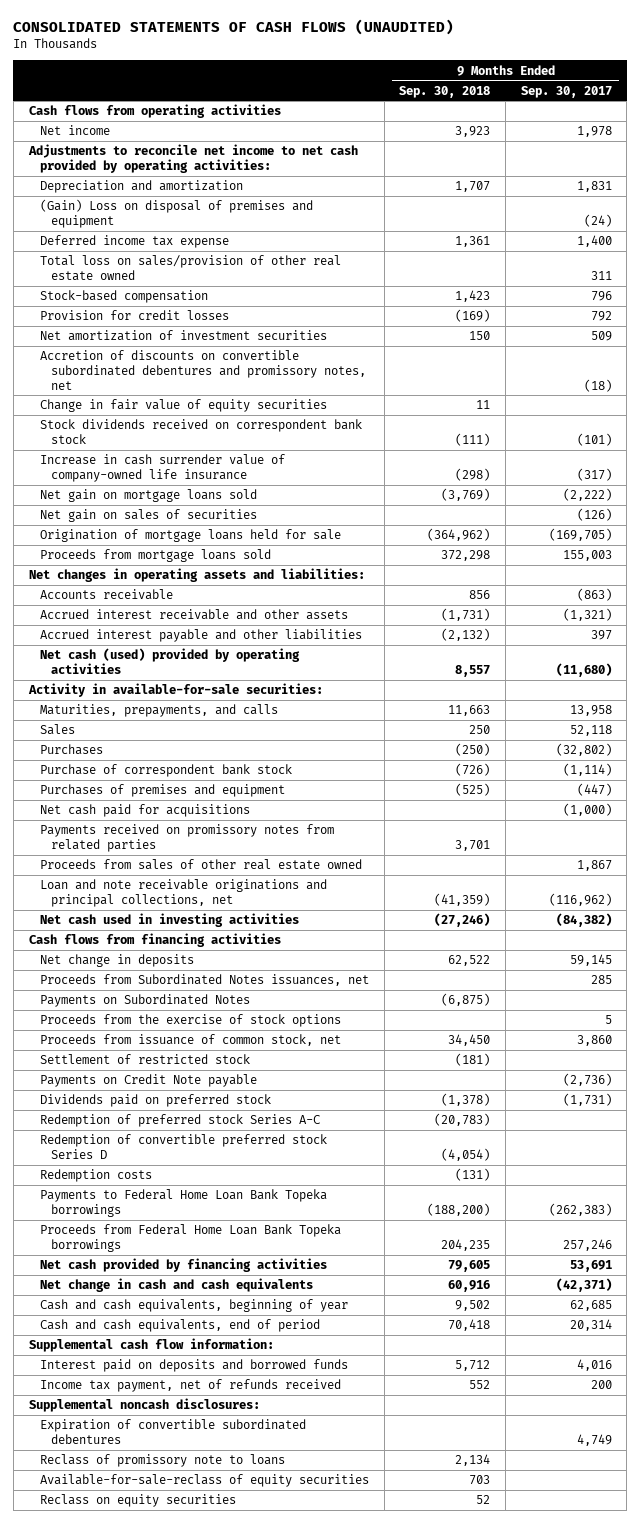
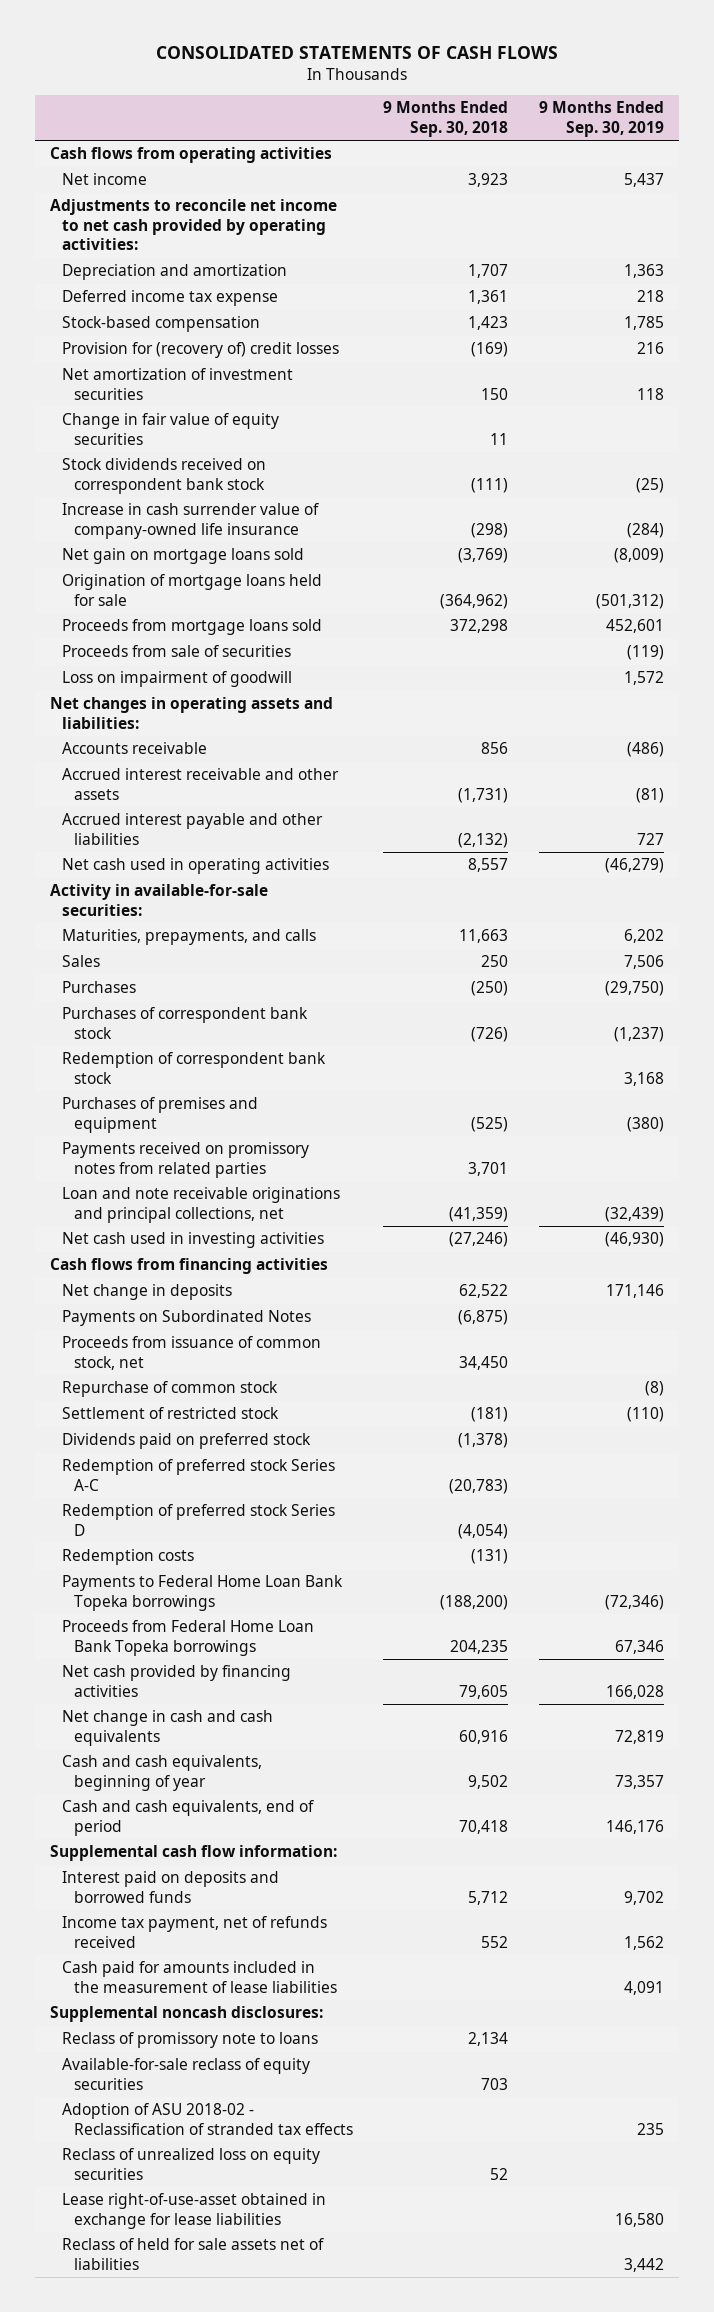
[13,19,455,36] CONSOLIDATED STATEMENTS OF CASH FLOWS (UNAUDITED) -> [156,45,559,59] CONSOLIDATED STATEMENTS OF CASH FLOWS
[520,85,612,98] Sep. 30, 2017 -> none
none -> [538,101,664,137] 9 Months Ended Sep. 30, 2019
[40,199,314,228] (Gain) Loss on disposal of premises and equipment -> none
[40,255,342,281] Total loss on sales/provision of other real estate owned -> none
[40,310,230,321] Provision for credit losses -> [62,342,340,359] Provision for (recovery of) credit losses
[40,350,367,390] Accretion of discounts on convertible subordinated debentures and promissory notes, net -> none
[40,509,258,523] Net gain on sales of securities -> none
none -> [62,645,292,658] Proceeds from sale of securities
none -> [62,671,293,688] Loss on impairment of goodwill
[40,648,301,674] Net cash (used) provided by operating activities -> [62,858,330,875] Net cash used in operating activities
[40,764,293,778] Purchase of correspondent bank stock -> [62,1007,309,1039] Purchases of correspondent bank stock
none -> [62,1052,327,1084] Redemption of correspondent bank stock
[40,804,251,818] Net cash paid for acquisitions -> none
[40,859,363,871] Proceeds from sales of other real estate owned -> none
[40,974,370,987] Proceeds from Subordinated Notes issuances, net -> none
[40,1014,342,1028] Proceeds from the exercise of stock options -> none
none -> [62,1381,279,1398] Repurchase of common stock
[40,1074,258,1088] Payments on Credit Note payable -> none
[40,1134,328,1159] Redemption of convertible preferred stock Series D -> [62,1504,336,1536] Redemption of preferred stock Series D
none -> [62,1961,337,1993] Cash paid for amounts included in the measurement of lease liabilities
[40,1419,307,1444] Expiration of convertible subordinated debentures -> none
[40,1474,370,1488] Available-for-sale-reclass of equity securities -> [62,2058,311,2090] Available-for-sale reclass of equity securities
none -> [62,2103,353,2135] Adoption of ASU 2018-02 - Reclassification of stranded tax effects
[40,1494,237,1508] Reclass on equity securities -> [62,2148,321,2180] Reclass of unrealized loss on equity securities
none -> [62,2193,327,2229] Lease right-of-use-asset obtained in exchange for lease liabilities
none -> [62,2238,325,2270] Reclass of held for sale assets net of liabilities

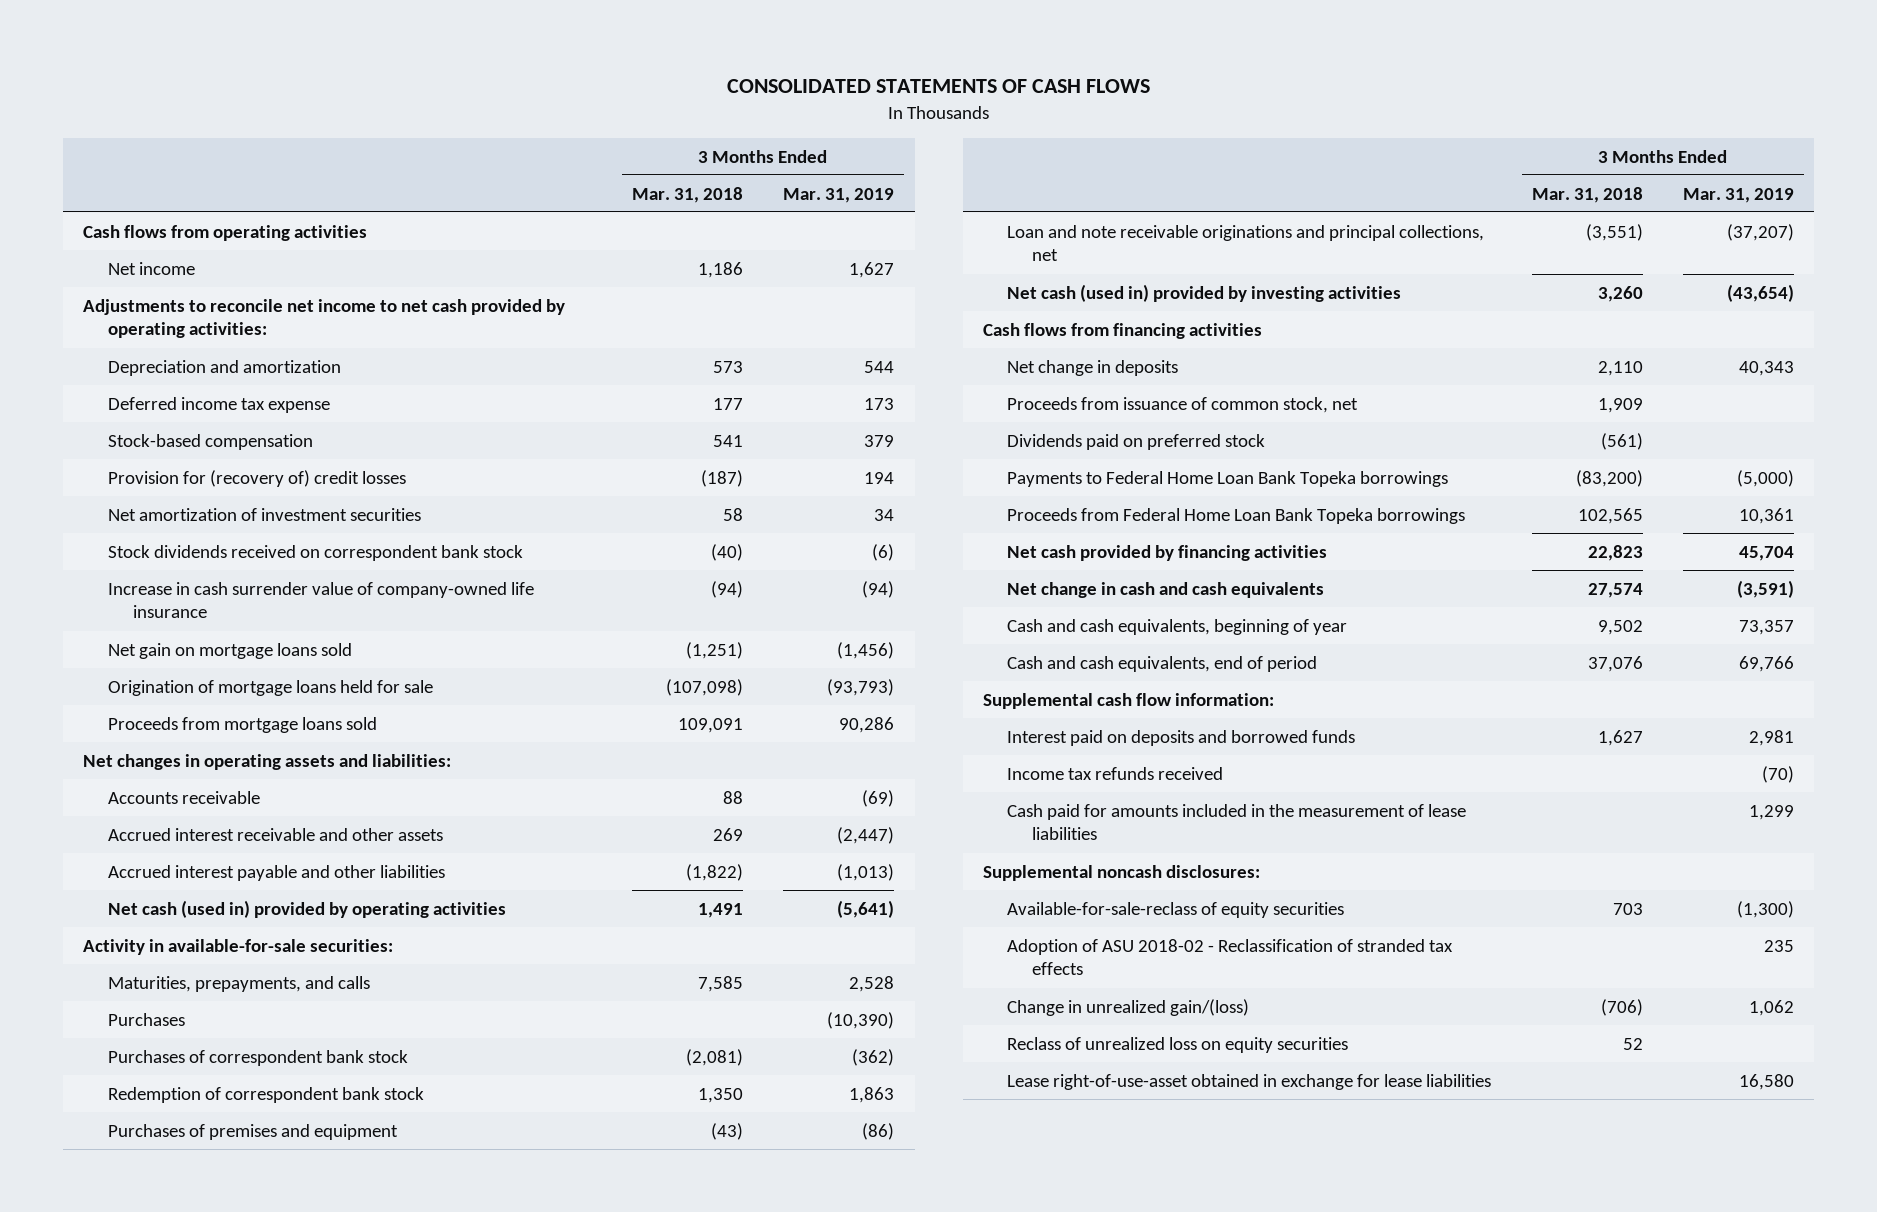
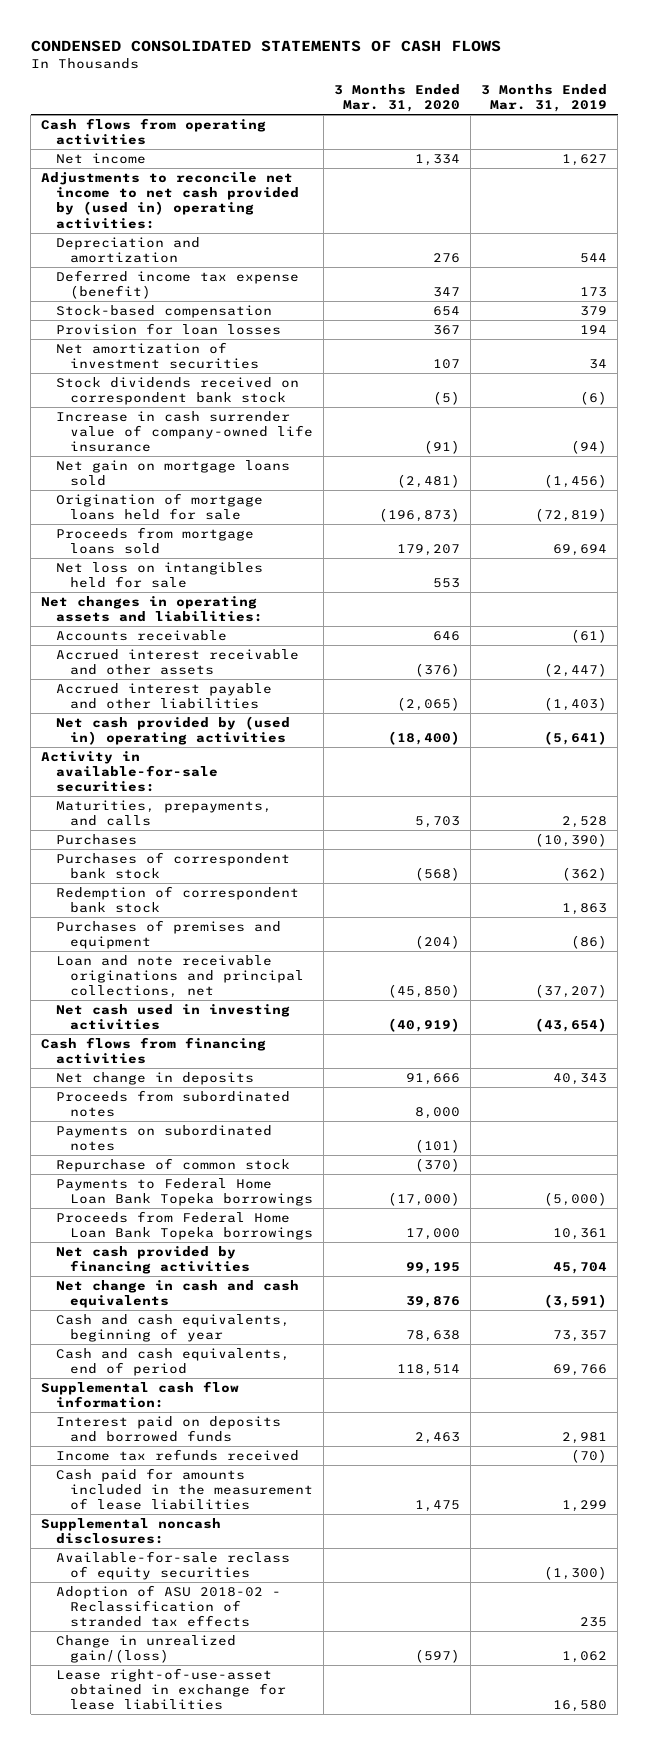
[726,78,1150,93] CONSOLIDATED STATEMENTS OF CASH FLOWS -> [30,39,501,52] CONDENSED CONSOLIDATED STATEMENTS OF CASH FLOWS
[632,186,744,203] Mar. 31, 2018 -> none
none -> [334,84,461,113] 3 Months Ended Mar. 31, 2020
[83,298,566,339] Adjustments to reconcile net income to net cash provided by operating activities: -> [41,171,299,229] Adjustments to reconcile net income to net cash provided by (used in) operating activities:
[107,396,330,413] Deferred income tax expense -> [55,269,299,300] Deferred income tax expense (benefit)
[107,469,406,487] Provision for (recovery of) credit losses -> [55,322,281,335] Provision for loan losses
[827,678,895,696] (93,793) -> [535,508,608,523] (72,819)
[839,716,895,733] 90,286 -> [553,544,608,557] 69,694
none -> [55,561,263,589] Net loss on intangibles held for sale
[862,789,895,807] (69) -> [571,628,608,643] (61)
[837,863,895,881] (1,013) -> [544,697,608,712] (1,403)
[107,899,506,918] Net cash (used in) provided by operating activities -> [55,715,290,746] Net cash provided by (used in) operating activities
[1007,283,1402,302] Net cash (used in) provided by investing activities -> [55,1003,290,1031] Net cash used in investing activities
[1007,396,1359,413] Proceeds from issuance of common stock, net -> none
[1007,433,1266,450] Dividends paid on preferred stock -> none
none -> [55,1089,290,1118] Proceeds from subordinated notes
none -> [55,1124,272,1152] Payments on subordinated notes
none -> [55,1157,290,1172] Repurchase of common stock
[1007,901,1345,918] Available-for-sale-reclass of equity securities -> [55,1550,290,1581] Available-for-sale reclass of equity securities
[1007,1036,1349,1053] Reclass of unrealized loss on equity securities -> none

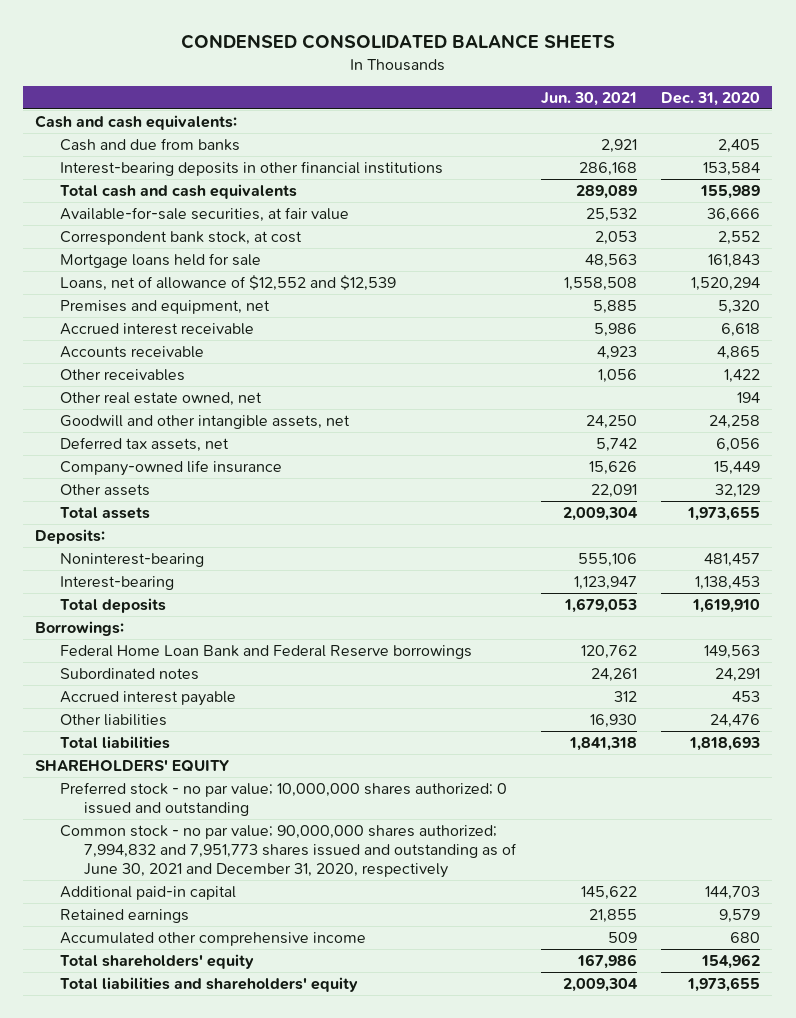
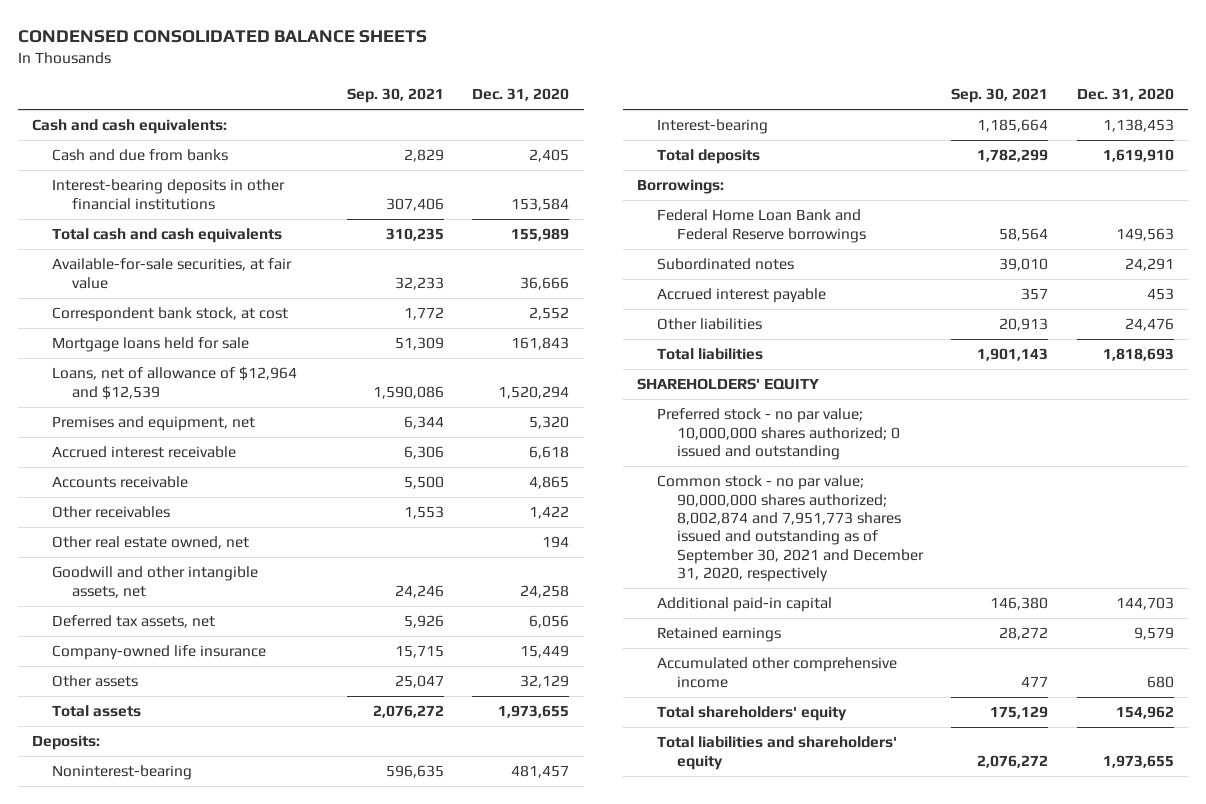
[540,91,637,106] Jun. 30, 2021 -> none
none -> [346,88,444,104] Sep. 30, 2021
[59,275,396,292] Loans, net of allowance of $12,552 and $12,539 -> [52,367,298,400] Loans, net of allowance of $12,964 and $12,539
[59,825,517,878] Common stock - no par value; 90,000,000 shares authorized; 7,994,832 and 7,951,773 shares issued and outstanding as of June 30, 2021 and December 31, 2020, respectively -> [656,475,924,583] Common stock - no par value; 90,000,000 shares authorized; 8,002,874 and 7,951,773 shares issued and outstanding as of September 30, 2021 and December 31, 2020, respectively

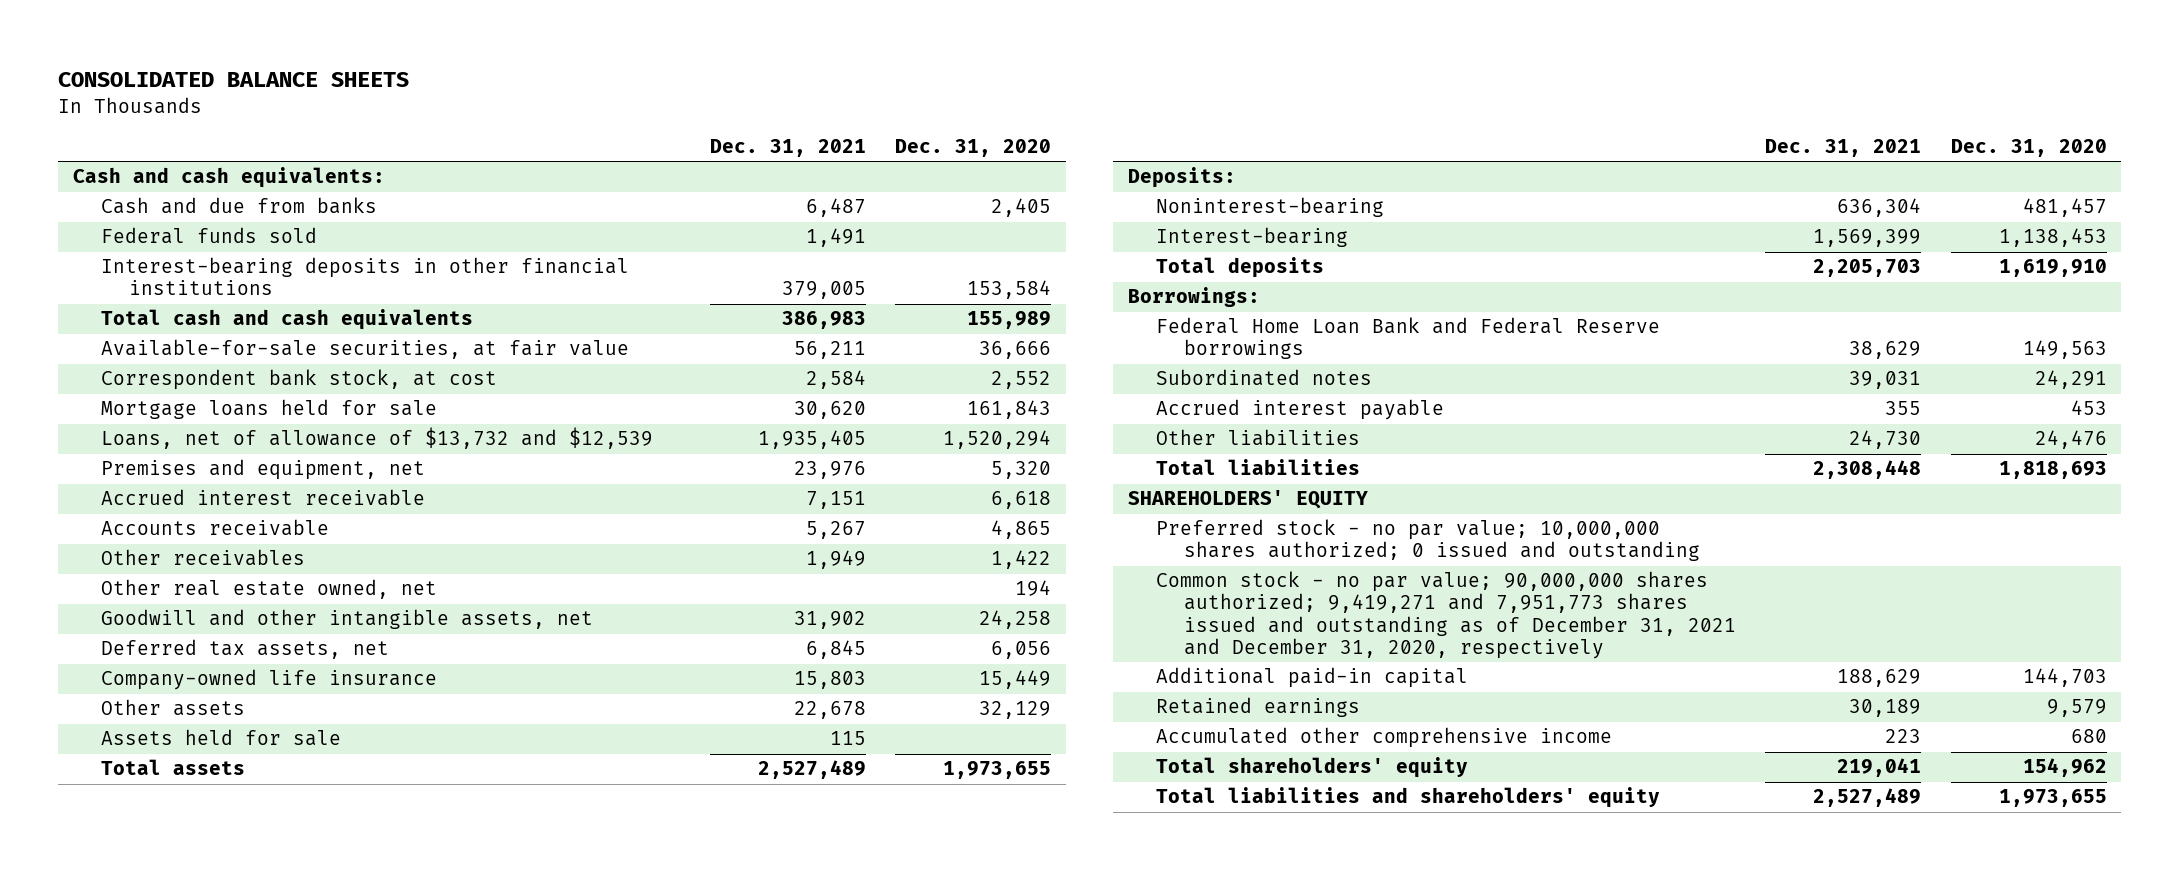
[18,30,428,44] CONDENSED CONSOLIDATED BALANCE SHEETS -> [57,72,409,88] CONSOLIDATED BALANCE SHEETS
[346,88,444,104] Sep. 30, 2021 -> none
none -> [710,138,867,157] Dec. 31, 2021
none -> [100,227,317,245] Federal funds sold
[52,367,298,400] Loans, net of allowance of $12,964 and $12,539 -> [100,427,653,450] Loans, net of allowance of $13,732 and $12,539
none -> [100,729,341,747] Assets held for sale
[656,475,924,583] Common stock - no par value; 90,000,000 shares authorized; 8,002,874 and 7,951,773 shares issued and outstanding as of September 30, 2021 and December 31, 2020, respectively -> [1155,571,1737,659] Common stock - no par value; 90,000,000 shares authorized; 9,419,271 and 7,951,773 shares issued and outstanding as of December 31, 2021 and December 31, 2020, respectively

